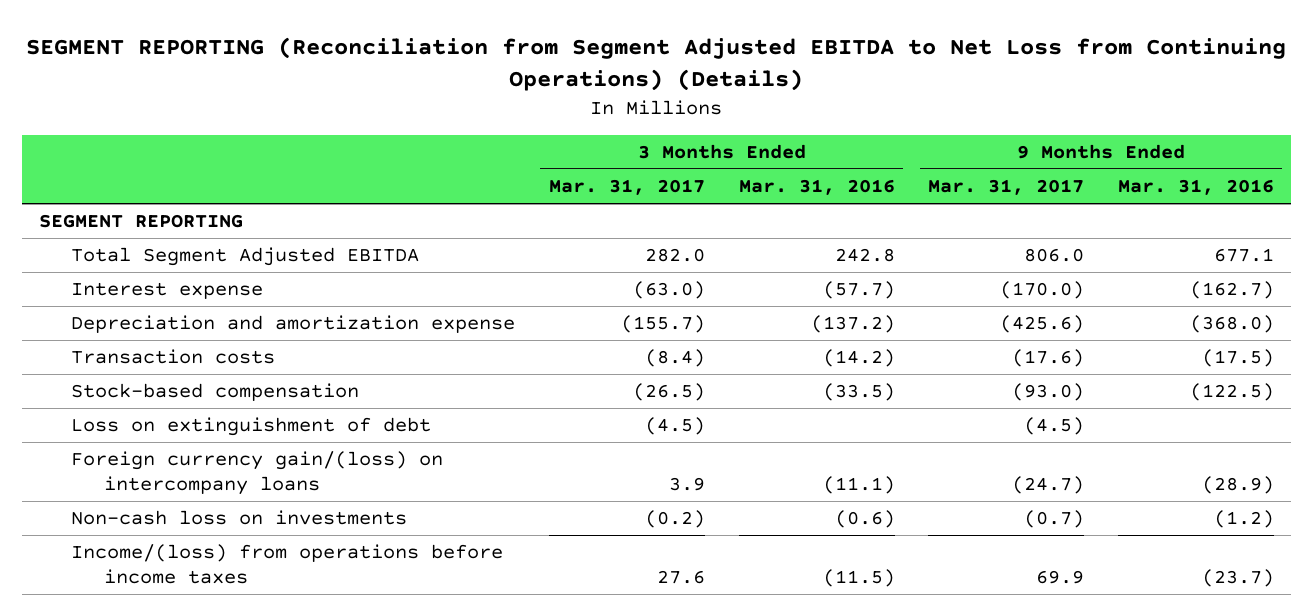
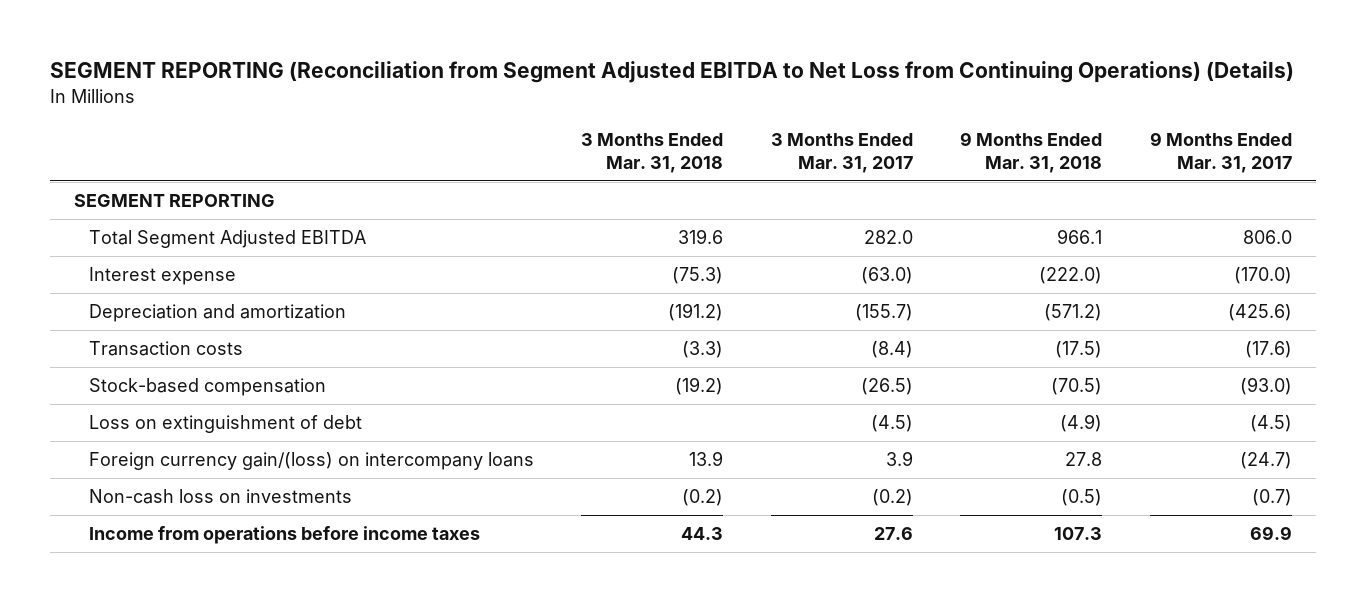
[738,179,895,196] Mar. 31, 2016 -> none
[1118,179,1275,196] Mar. 31, 2016 -> none
none -> [581,133,724,173] 3 Months Ended Mar. 31, 2018
none -> [960,132,1103,173] 9 Months Ended Mar. 31, 2018
[71,315,516,334] Depreciation and amortization expense -> [88,304,346,323] Depreciation and amortization
[71,544,504,585] Income/(loss) from operations before income taxes -> [88,526,480,545] Income from operations before income taxes

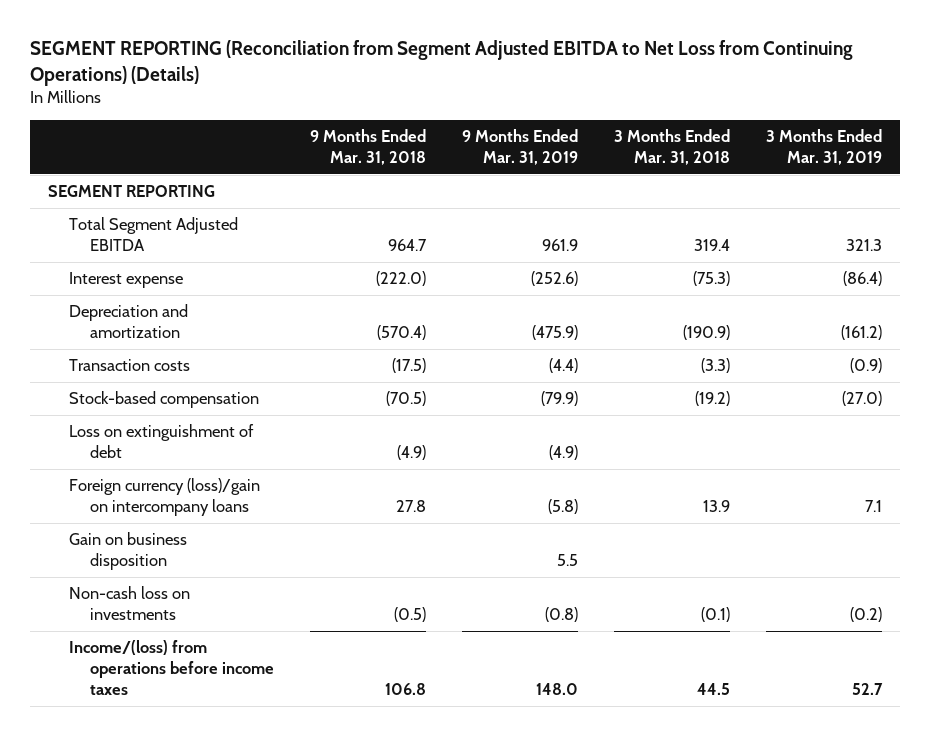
[770,133,913,173] 3 Months Ended Mar. 31, 2017 -> none
[1149,132,1292,173] 9 Months Ended Mar. 31, 2017 -> none
none -> [462,129,579,165] 9 Months Ended Mar. 31, 2019
none -> [765,129,882,165] 3 Months Ended Mar. 31, 2019
[678,229,724,245] 319.6 -> [693,239,730,252] 319.4
[1057,229,1103,245] 966.1 -> [388,239,428,252] 964.7
[668,303,724,322] (191.2) -> [682,325,730,341] (190.9)
[1044,304,1103,322] (571.2) -> [377,325,427,341] (570.4)
[88,452,534,471] Foreign currency gain/(loss) on intercompany loans -> [69,478,261,517] Foreign currency (loss)/gain on intercompany loans
none -> [69,532,188,571] Gain on business disposition
[682,489,724,507] (0.2) -> [700,607,730,623] (0.1)
[88,526,480,545] Income from operations before income taxes -> [69,640,275,695] Income/(loss) from operations before income taxes
[681,527,724,541] 44.3 -> [696,682,730,695] 44.5
[1054,527,1103,541] 107.3 -> [385,682,427,695] 106.8

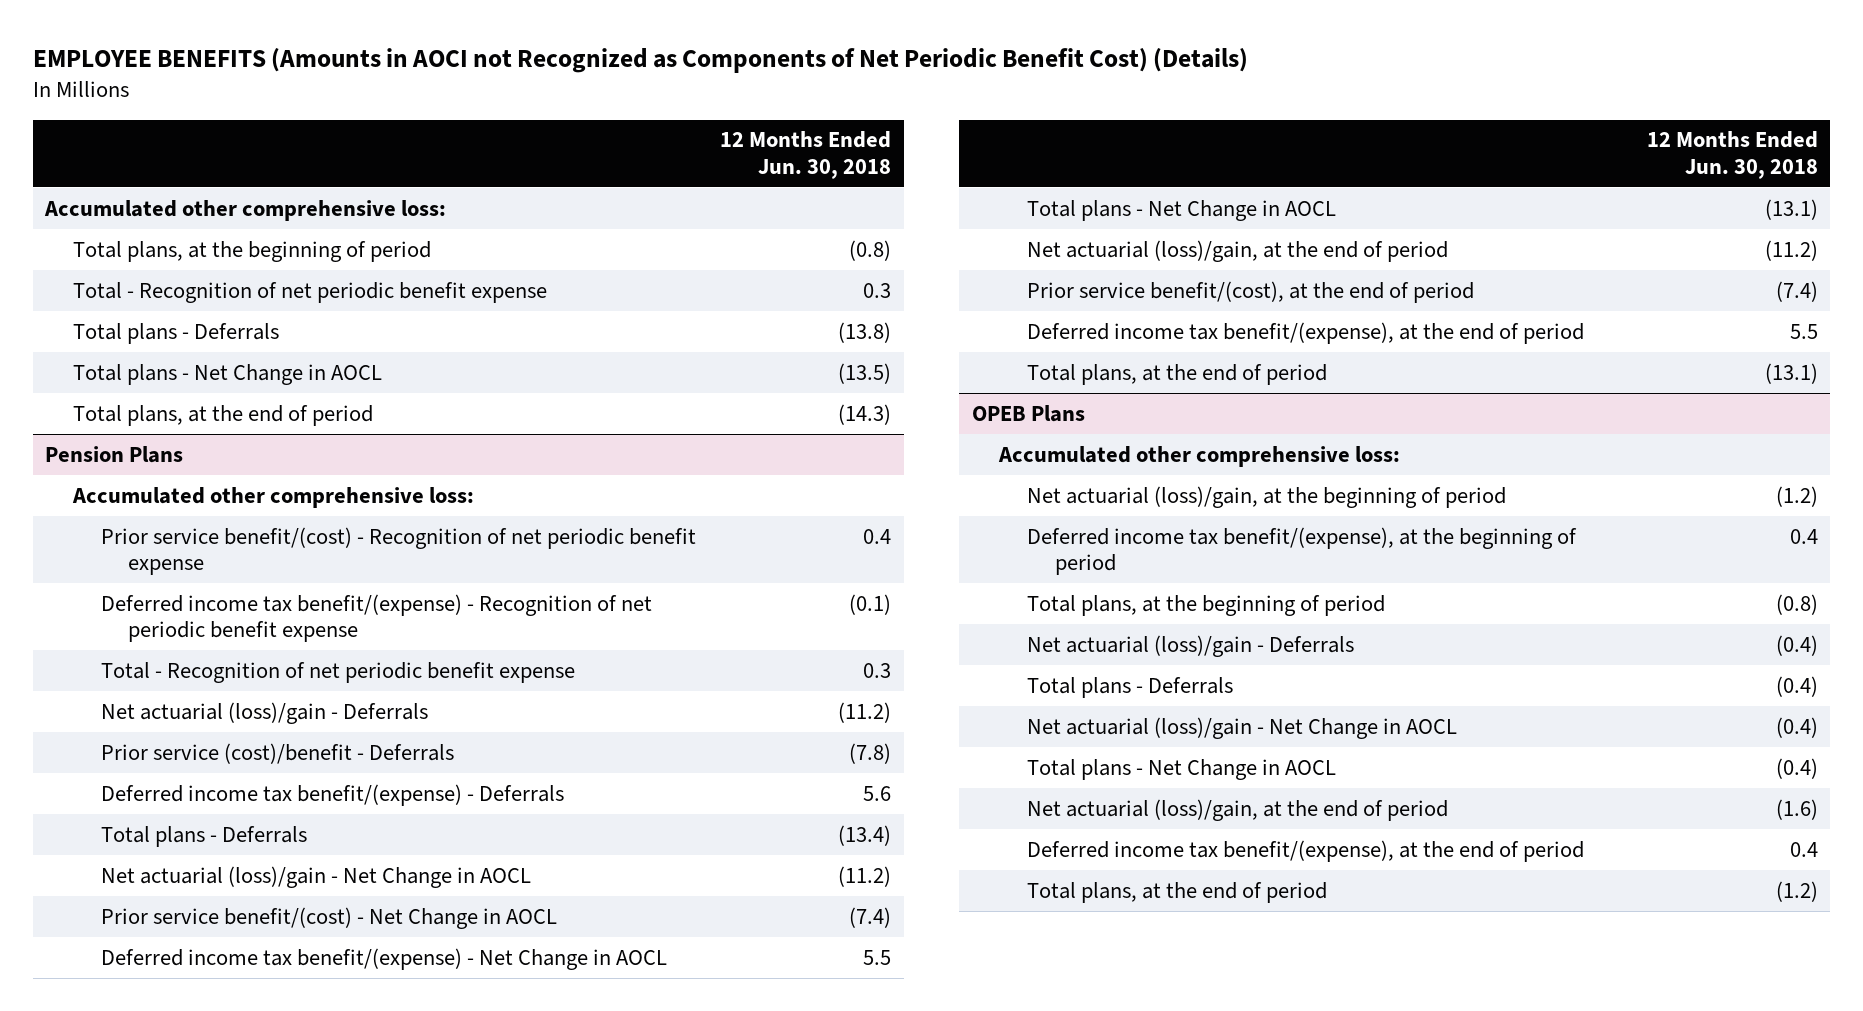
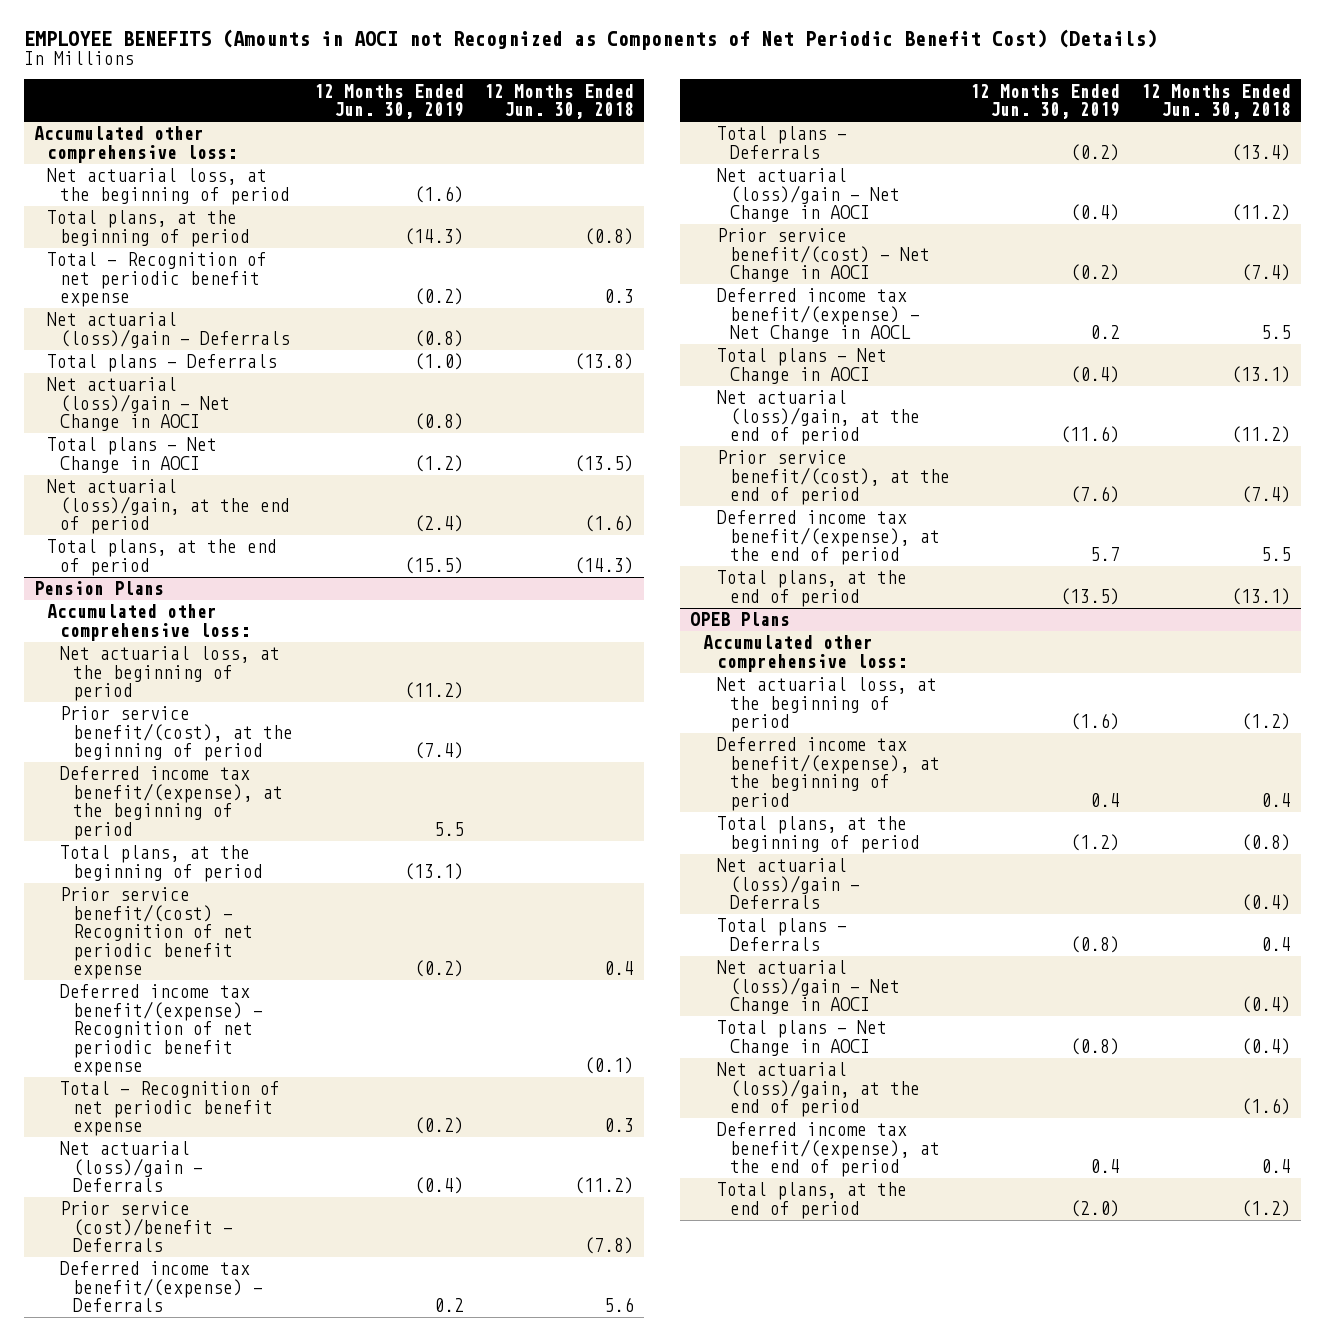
none -> [313,83,464,119] 12 Months Ended Jun. 30, 2019
none -> [47,168,291,205] Net actuarial loss, at the beginning of period
none -> [47,312,291,348] Net actuarial (loss)/gain - Deferrals
none -> [47,377,231,432] Net actuarial (loss)/gain - Net Change in AOCI
[72,363,382,385] Total plans - Net Change in AOCL -> [47,437,218,473] Total plans - Net Change in AOCI
none -> [47,479,291,535] Net actuarial (loss)/gain, at the end of period
none -> [60,646,281,702] Net actuarial loss, at the beginning of period
none -> [60,706,294,762] Prior service benefit/(cost), at the beginning of period
none -> [60,766,284,840] Deferred income tax benefit/(expense), at the beginning of period
none -> [60,845,264,882] Total plans, at the beginning of period
[100,865,531,888] Net actuarial (loss)/gain - Net Change in AOCL -> [716,168,900,223] Net actuarial (loss)/gain - Net Change in AOCI
[100,906,557,929] Prior service benefit/(cost) - Net Change in AOCL -> [716,228,930,283] Prior service benefit/(cost) - Net Change in AOCI
[1027,199,1337,221] Total plans - Net Change in AOCL -> [716,348,887,384] Total plans - Net Change in AOCI
[1027,485,1507,508] Net actuarial (loss)/gain, at the beginning of period -> [716,677,937,733] Net actuarial loss, at the beginning of period
[1775,675,1818,697] (0.4) -> [1260,936,1291,951] 0.4
[1027,716,1458,739] Net actuarial (loss)/gain - Net Change in AOCL -> [716,960,900,1015] Net actuarial (loss)/gain - Net Change in AOCI
[1027,758,1337,780] Total plans - Net Change in AOCL -> [716,1020,887,1056] Total plans - Net Change in AOCI

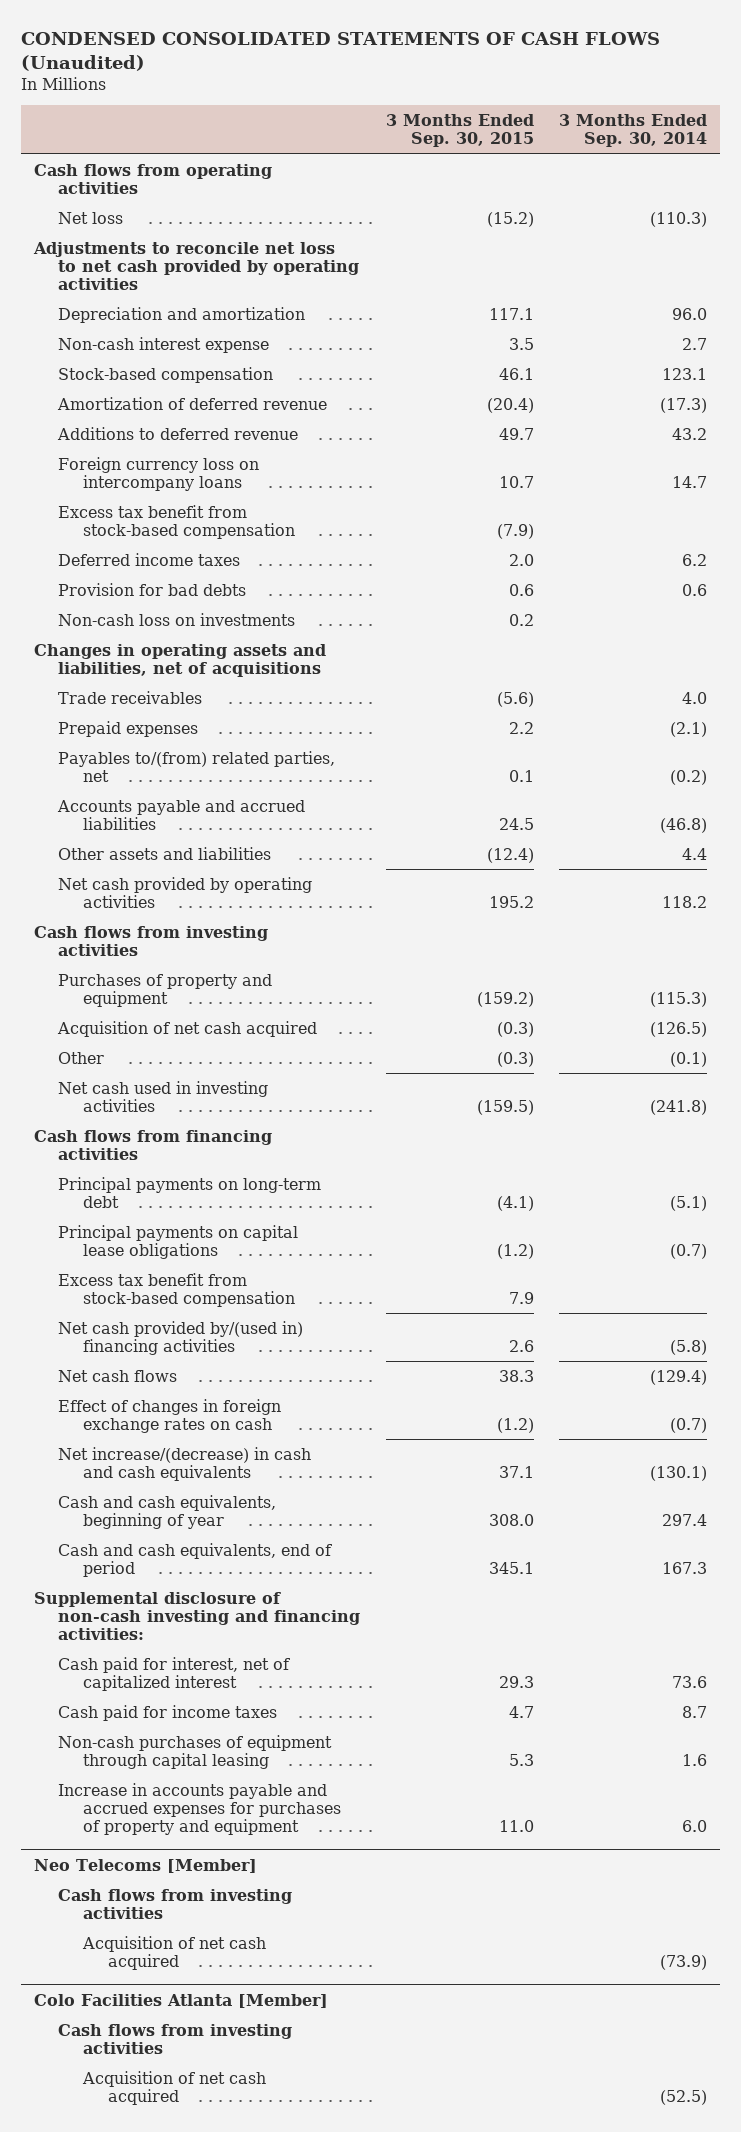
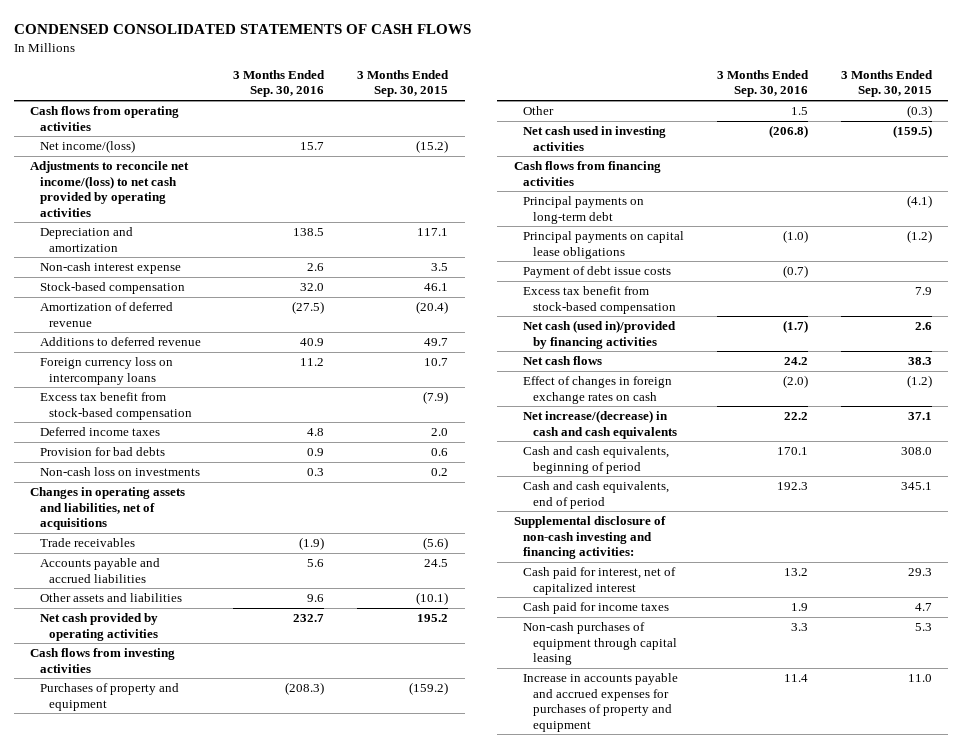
[21,32,661,72] CONDENSED CONSOLIDATED STATEMENTS OF CASH FLOWS (Unaudited) -> [13,24,471,35] CONDENSED CONSOLIDATED STATEMENTS OF CASH FLOWS
[558,114,707,148] 3 Months Ended Sep. 30, 2014 -> none
none -> [233,69,326,98] 3 Months Ended Sep. 30, 2016
[58,211,124,224] Net loss -> [39,140,135,154] Net income/(loss)
[32,241,360,290] Adjustments to reconcile net loss to net cash provided by operating activities -> [30,161,190,217] Adjustments to reconcile net income/(loss) to net cash provided by operating activities
[58,720,199,737] Prepaid expenses -> none
[58,750,336,782] Payables to/(from) related parties, net -> none
[486,847,534,863] (12.4) -> [416,592,449,606] (10.1)
[57,1020,318,1037] Acquisition of net cash acquired -> none
none -> [523,266,672,279] Payment of debt issue costs
[58,1320,304,1355] Net cash provided by/(used in) financing activities -> [523,320,677,349] Net cash (used in)/provided by financing activities
[58,1494,277,1529] Cash and cash equivalents, beginning of year -> [523,446,670,474] Cash and cash equivalents, beginning of period
[33,1858,257,1873] Neo Telecoms [Member] -> none
[58,1888,293,1919] Cash flows from investing activities -> none
[82,1935,267,1970] Acquisition of net cash acquired -> none
[33,1993,328,2008] Colo Facilities Atlanta [Member] -> none
[58,2023,293,2054] Cash flows from investing activities -> none
[82,2070,267,2105] Acquisition of net cash acquired -> none

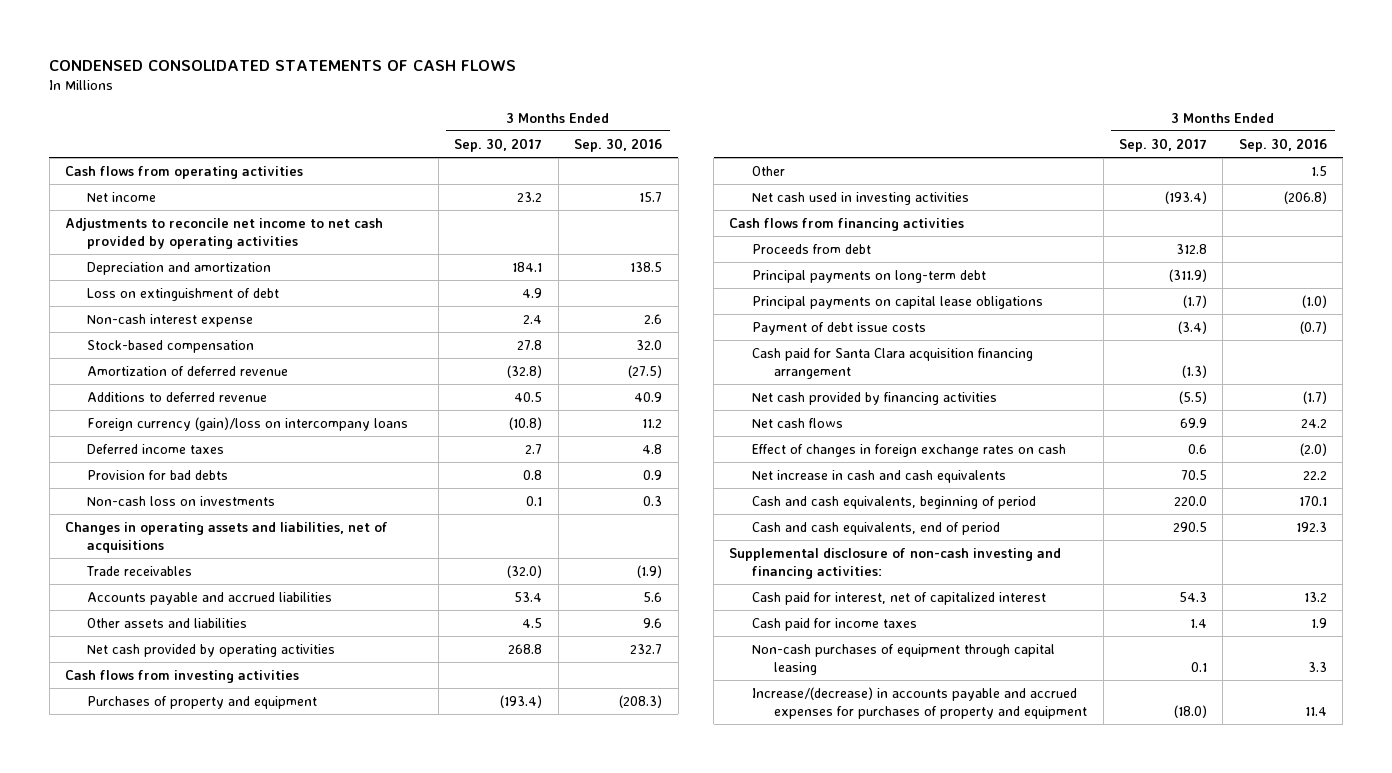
[357,69,450,98] 3 Months Ended Sep. 30, 2015 -> none
none -> [454,137,543,152] Sep. 30, 2017
[39,140,135,154] Net income/(loss) -> [87,191,157,202] Net income
[30,161,190,217] Adjustments to reconcile net income/(loss) to net cash provided by operating activities -> [64,217,383,249] Adjustments to reconcile net income to net cash provided by operating activities
none -> [87,287,280,301] Loss on extinguishment of debt
[39,392,192,420] Excess tax benefit from stock-based compensation -> none
[39,357,173,385] Foreign currency loss on intercompany loans -> [87,416,409,431] Foreign currency (gain)/loss on intercompany loans
none -> [751,243,871,254] Proceeds from debt
[523,286,676,314] Excess tax benefit from stock-based compensation -> none
none -> [751,347,1033,379] Cash paid for Santa Clara acquisition financing arrangement
[523,320,677,349] Net cash (used in)/provided by financing activities -> [751,391,997,405] Net cash provided by financing activities
[523,410,677,439] Net increase/(decrease) in cash and cash equivalents -> [751,469,1006,483] Net increase in cash and cash equivalents
[523,673,679,732] Increase in accounts payable and accrued expenses for purchases of property and equipment -> [751,686,1088,719] Increase/(decrease) in accounts payable and accrued expenses for purchases of property and equipment

